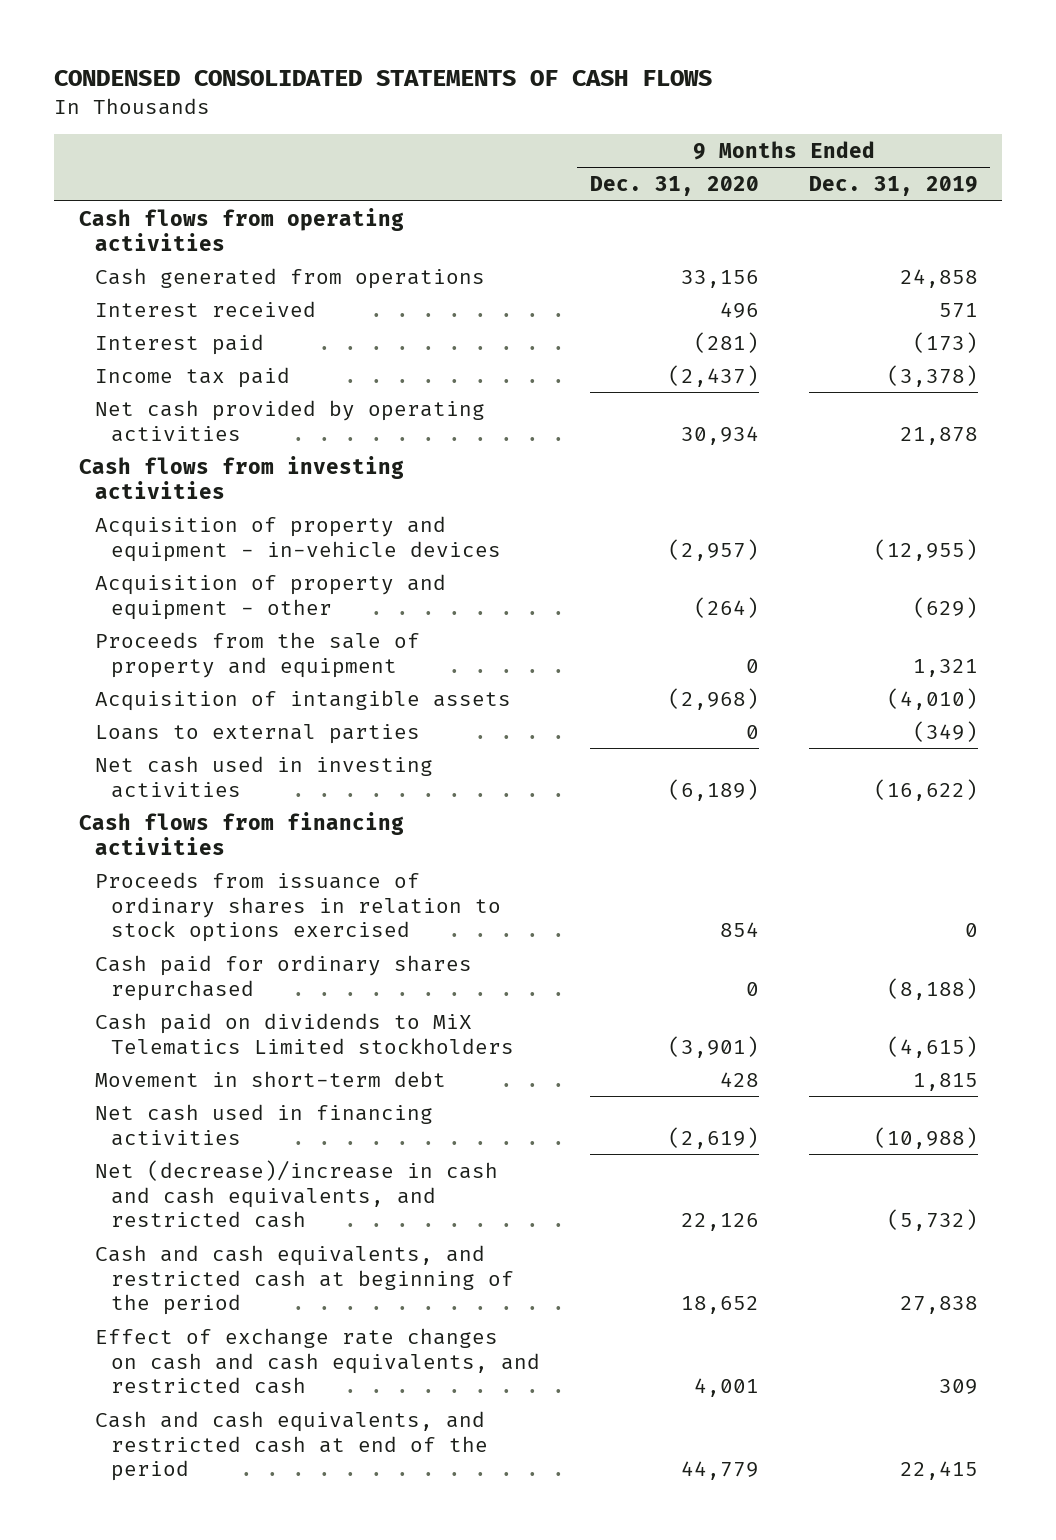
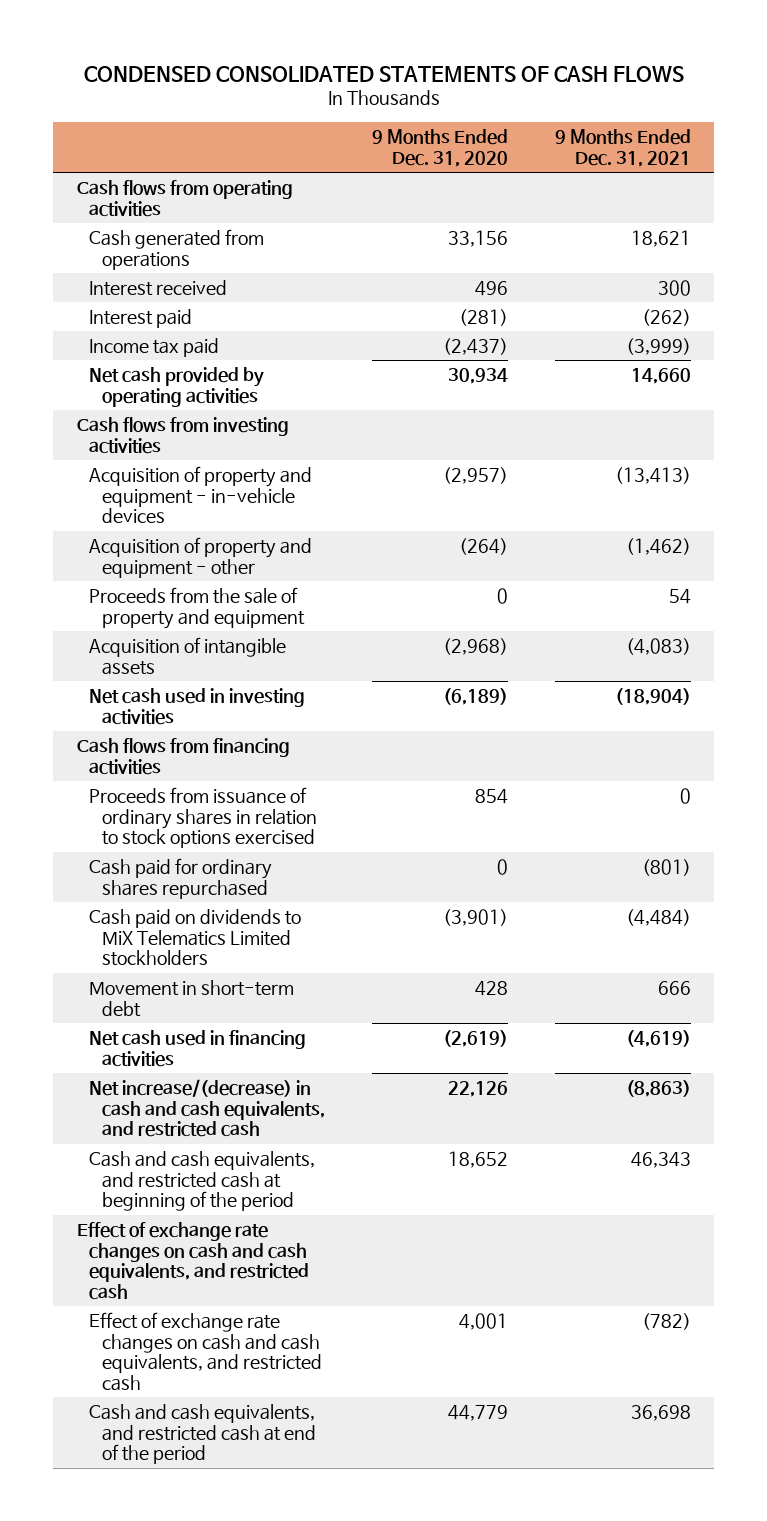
[808,176,978,197] Dec. 31, 2019 -> none
none -> [554,129,691,167] 9 Months Ended Dec. 31, 2021
[94,723,420,744] Loans to external parties -> none
[94,1159,498,1229] Net (decrease)/increase in cash and cash equivalents, and restricted cash -> [89,1078,326,1138] Net increase/(decrease) in cash and cash equivalents, and restricted cash
none -> [76,1221,310,1301] Effect of exchange rate changes on cash and cash equivalents, and restricted cash

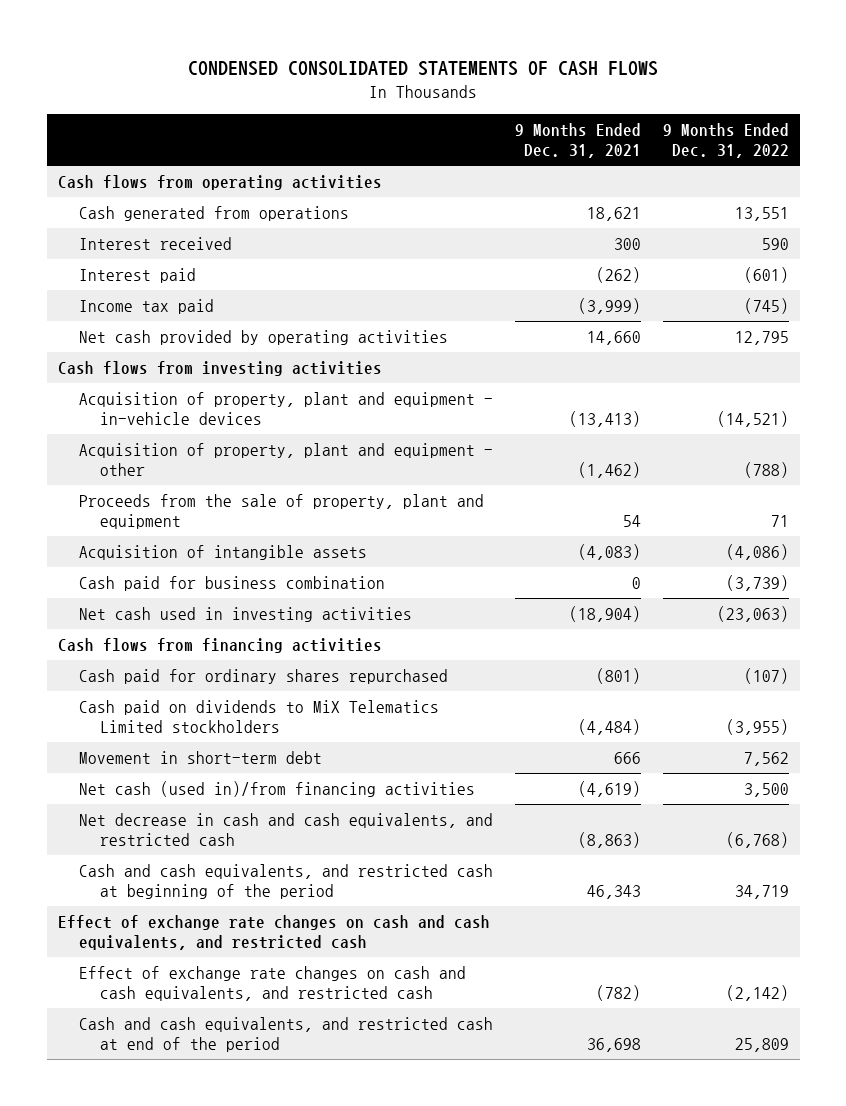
[371,129,508,167] 9 Months Ended Dec. 31, 2020 -> none
none -> [662,123,789,159] 9 Months Ended Dec. 31, 2022
[89,465,313,524] Acquisition of property and equipment - in-vehicle devices -> [78,392,493,426] Acquisition of property, plant and equipment - in-vehicle devices
[89,536,313,578] Acquisition of property and equipment - other -> [78,443,493,477] Acquisition of property, plant and equipment - other
[89,586,306,629] Proceeds from the sale of property and equipment -> [78,494,484,530] Proceeds from the sale of property, plant and equipment
none -> [78,576,385,592] Cash paid for business combination
[89,786,318,849] Proceeds from issuance of ordinary shares in relation to stock options exercised -> none
[89,1029,307,1067] Net cash used in financing activities -> [78,781,475,798] Net cash (used in)/from financing activities
[89,1078,326,1138] Net increase/(decrease) in cash and cash equivalents, and restricted cash -> [78,813,493,847] Net decrease in cash and cash equivalents, and restricted cash

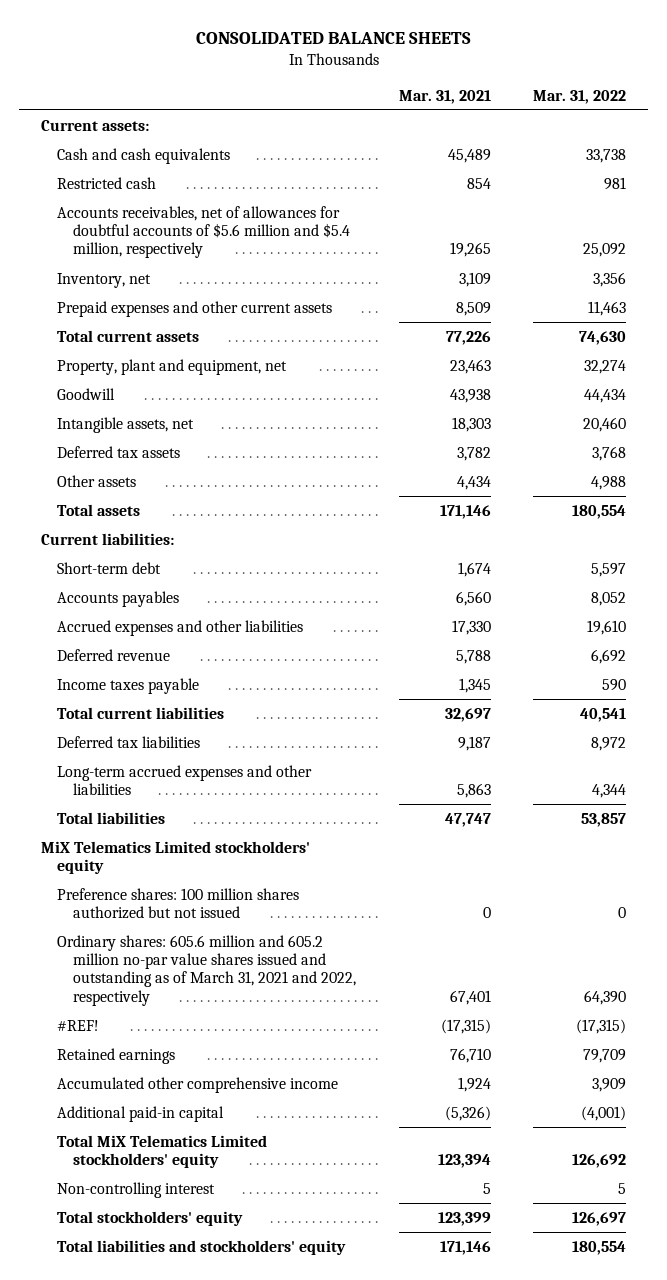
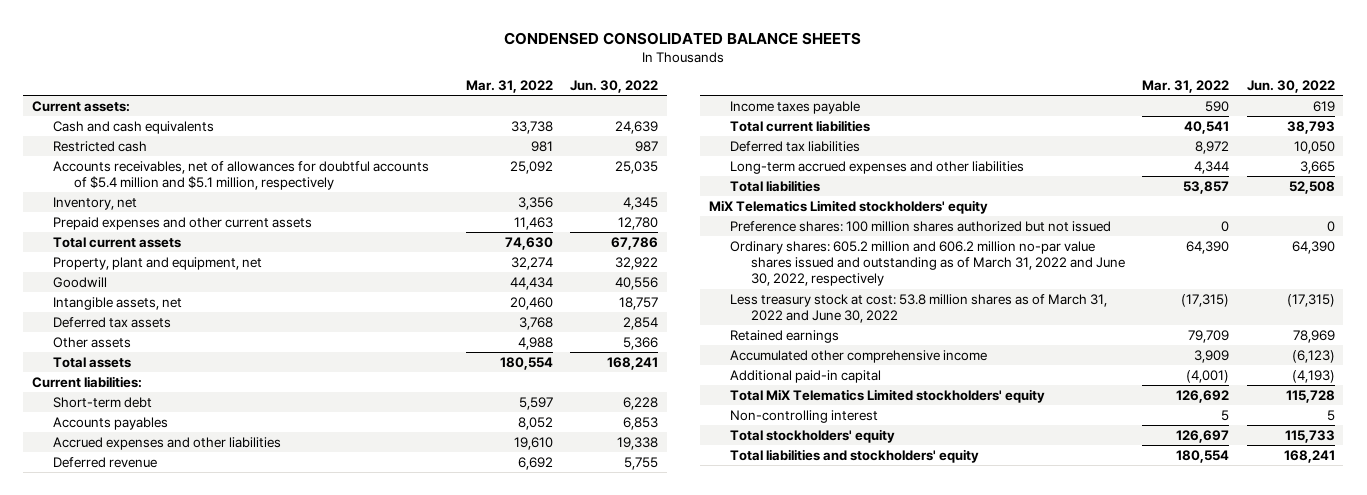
[195,31,471,44] CONSOLIDATED BALANCE SHEETS -> [504,31,862,45] CONDENSED CONSOLIDATED BALANCE SHEETS
[398,89,491,104] Mar. 31, 2021 -> none
none -> [569,79,658,93] Jun. 30, 2022
[57,205,351,259] Accounts receivables, net of allowances for doubtful accounts of $5.6 million and $5.4 million, respectively -> [53,160,430,191] Accounts receivables, net of allowances for doubtful accounts of $5.4 million and $5.1 million, respectively
[57,934,357,1006] Ordinary shares: 605.6 million and 605.2 million no-par value shares issued and outstanding as of March 31, 2021 and 2022, respectively -> [729,240,1125,287] Ordinary shares: 605.2 million and 606.2 million no-par value shares issued and outstanding as of March 31, 2022 and June 30, 2022, respectively
[57,1019,100,1031] #REF! -> [729,293,1107,324] Less treasury stock at cost: 53.8 million shares as of March 31, 2022 and June 30, 2022

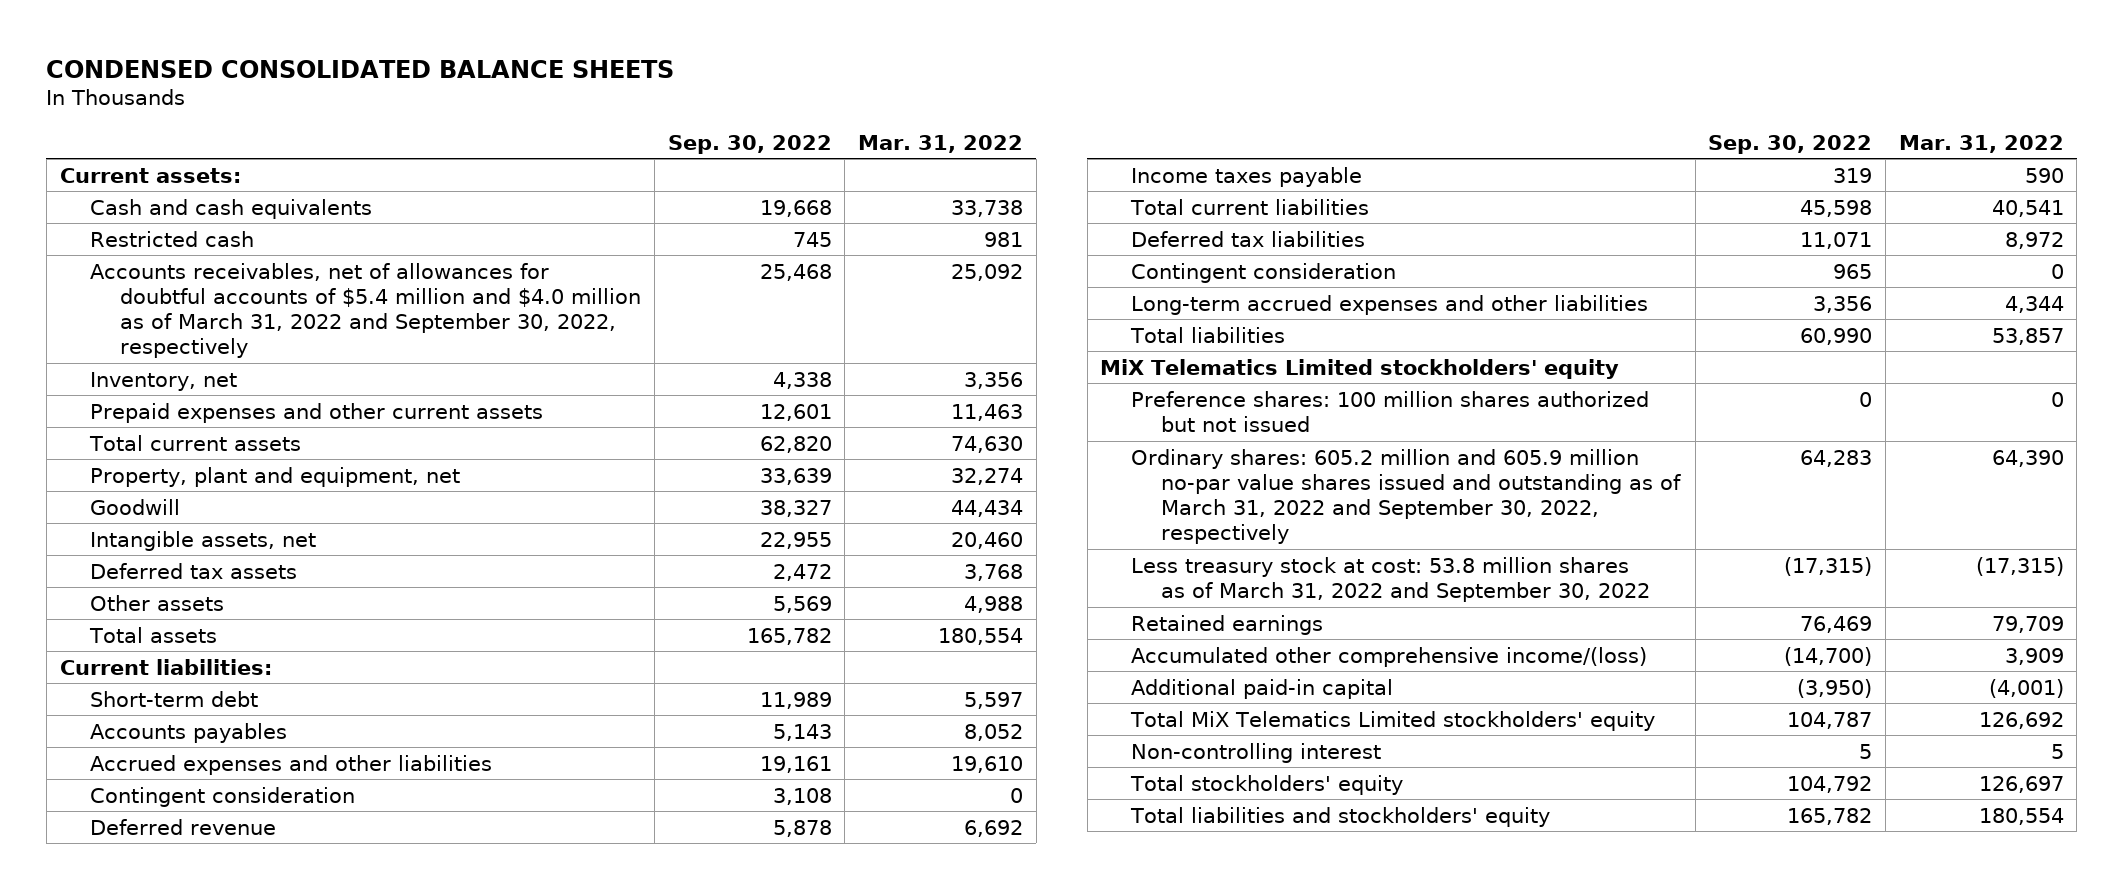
[569,79,658,93] Jun. 30, 2022 -> none
none -> [667,134,832,154] Sep. 30, 2022
[53,160,430,191] Accounts receivables, net of allowances for doubtful accounts of $5.4 million and $5.1 million, respectively -> [89,262,642,358] Accounts receivables, net of allowances for doubtful accounts of $5.4 million and $4.0 million as of March 31, 2022 and September 30, 2022, respectively
none -> [89,786,355,807] Contingent consideration
none -> [1130,262,1396,283] Contingent consideration
[729,240,1125,287] Ordinary shares: 605.2 million and 606.2 million no-par value shares issued and outstanding as of March 31, 2022 and June 30, 2022, respectively -> [1130,448,1681,544] Ordinary shares: 605.2 million and 605.9 million no-par value shares issued and outstanding as of March 31, 2022 and September 30, 2022, respectively
[729,293,1107,324] Less treasury stock at cost: 53.8 million shares as of March 31, 2022 and June 30, 2022 -> [1130,556,1650,602] Less treasury stock at cost: 53.8 million shares as of March 31, 2022 and September 30, 2022
[729,349,987,363] Accumulated other comprehensive income -> [1130,646,1647,667] Accumulated other comprehensive income/(loss)

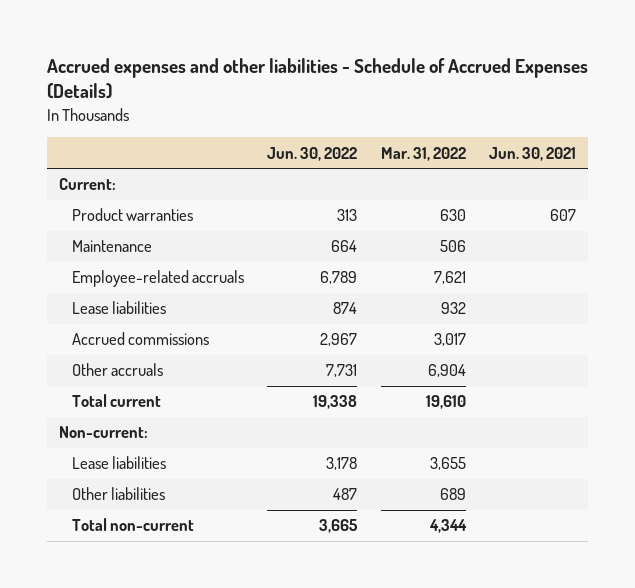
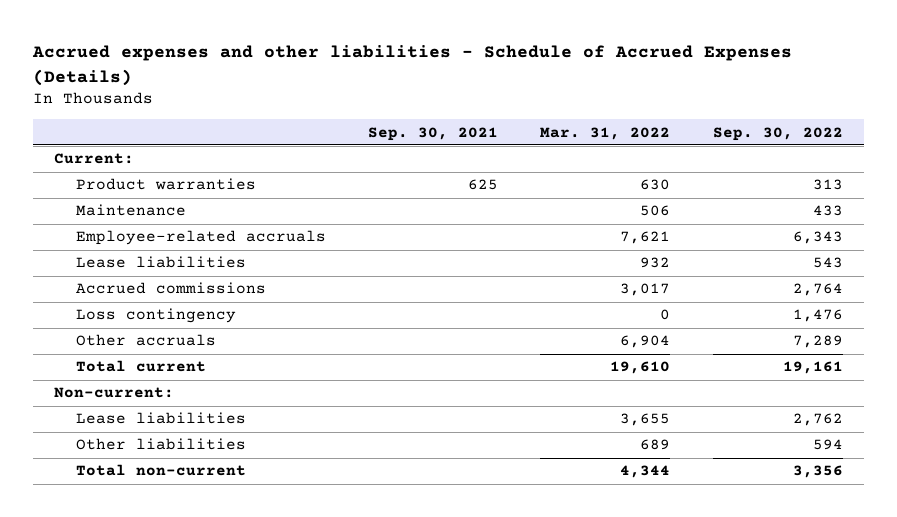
[267,146,358,161] Jun. 30, 2022 -> none
[489,146,577,161] Jun. 30, 2021 -> none
none -> [368,126,499,141] Sep. 30, 2021
none -> [712,126,843,141] Sep. 30, 2022
none -> [75,308,236,324] Loss contingency

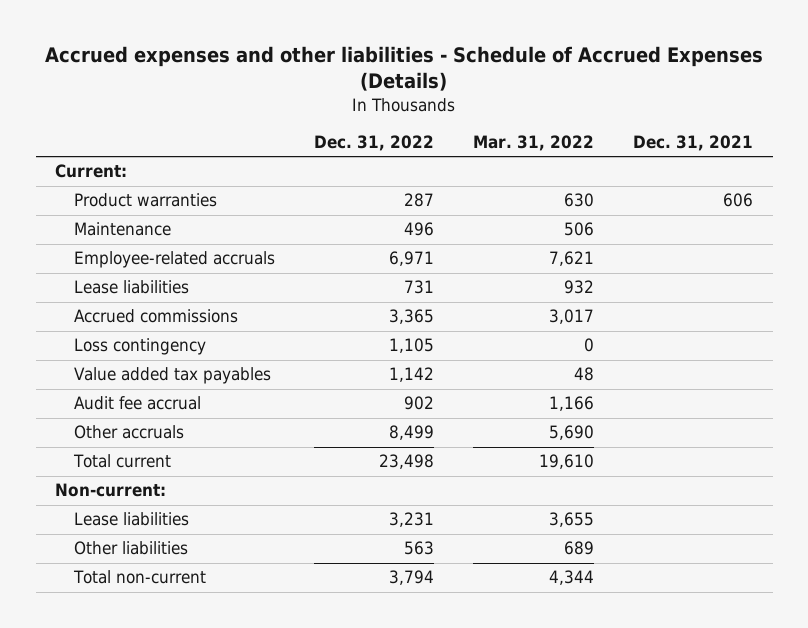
[368,126,499,141] Sep. 30, 2021 -> none
[712,126,843,141] Sep. 30, 2022 -> none
none -> [313,134,434,151] Dec. 31, 2022
none -> [633,134,754,151] Dec. 31, 2021
none -> [73,367,271,385] Value added tax payables
none -> [73,396,201,411] Audit fee accrual
[620,335,671,349] 6,904 -> [549,425,595,441] 5,690

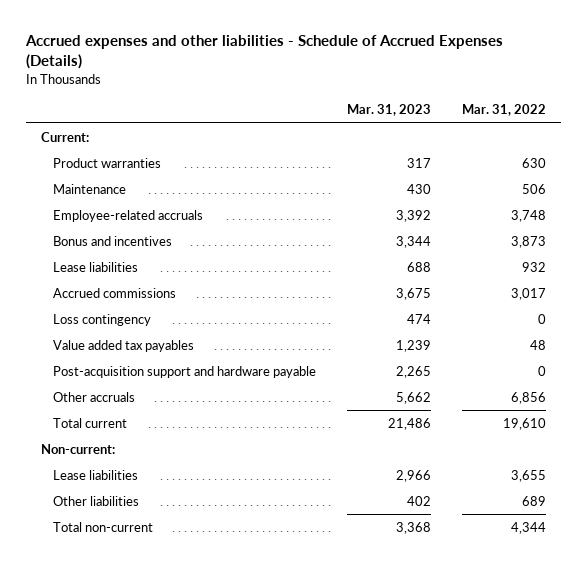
[313,134,434,151] Dec. 31, 2022 -> none
[633,134,754,151] Dec. 31, 2021 -> none
none -> [346,104,431,117] Mar. 31, 2023
[549,251,595,267] 7,621 -> [510,209,546,222] 3,748
none -> [53,235,173,246] Bonus and incentives
[73,396,201,411] Audit fee accrual -> none
none -> [53,365,317,378] Post-acquisition support and hardware payable
[549,425,595,441] 5,690 -> [510,391,546,404] 6,856

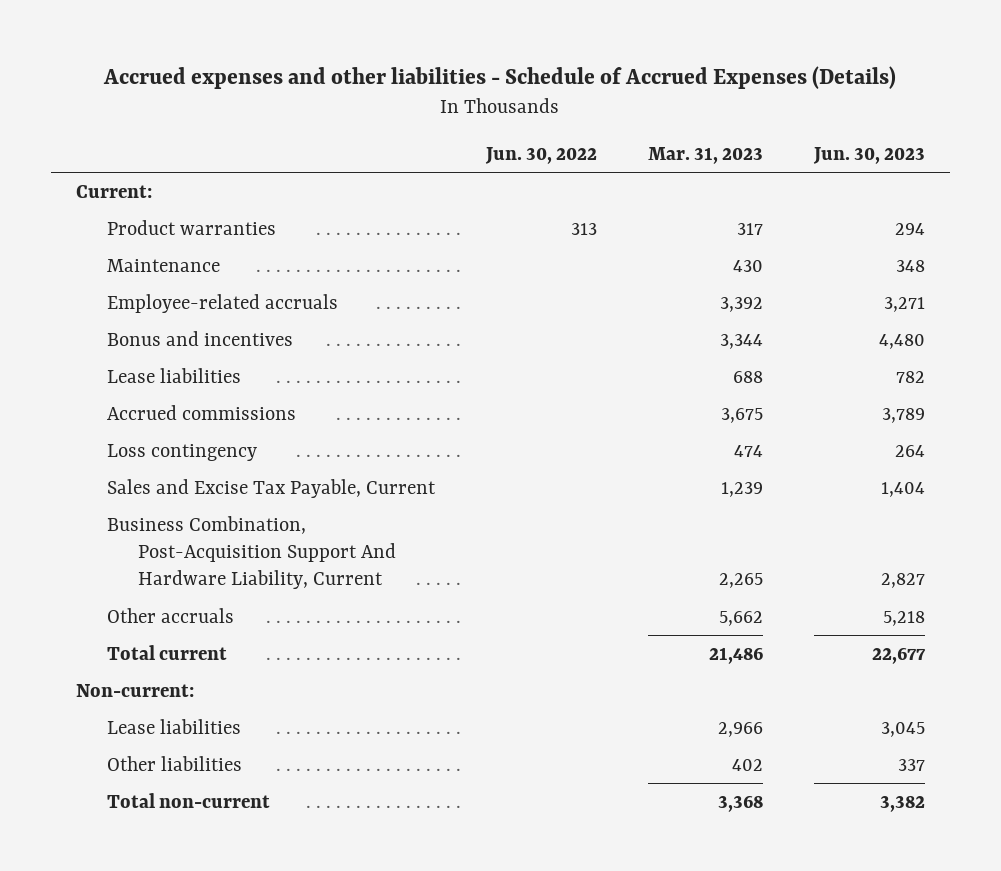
[461,104,546,117] Mar. 31, 2022 -> none
none -> [485,146,598,164] Jun. 30, 2022
none -> [812,146,925,164] Jun. 30, 2023
[53,339,195,352] Value added tax payables -> [107,478,437,498] Sales and Excise Tax Payable, Current
[53,365,317,378] Post-acquisition support and hardware payable -> [107,515,397,590] Business Combination, Post-Acquisition Support And Hardware Liability, Current

